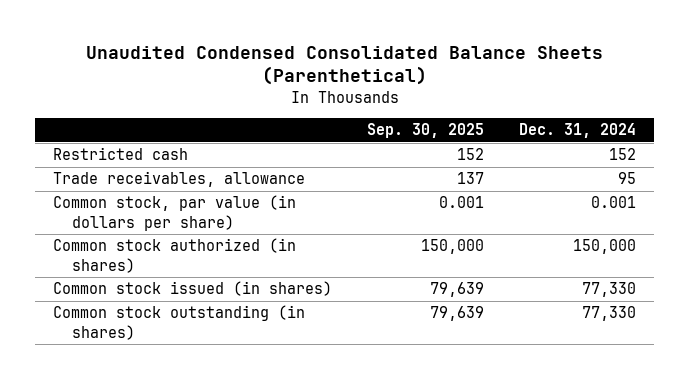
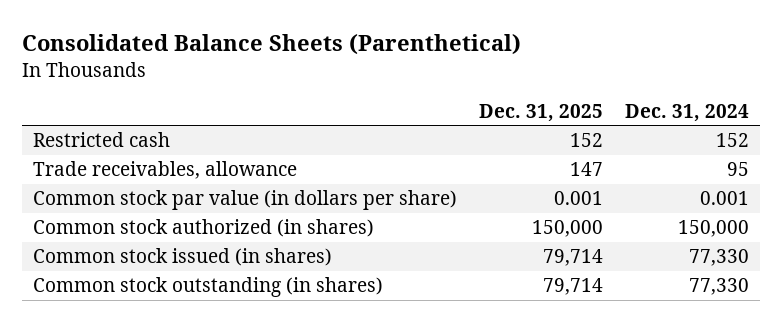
[85,45,603,86] Unaudited Condensed Consolidated Balance Sheets (Parenthetical) -> [21,34,521,56] Consolidated Balance Sheets (Parenthetical)
[367,123,485,139] Sep. 30, 2025 -> none
none -> [479,103,604,122] Dec. 31, 2025
[52,195,296,231] Common stock, par value (in dollars per share) -> [32,190,457,211] Common stock par value (in dollars per share)

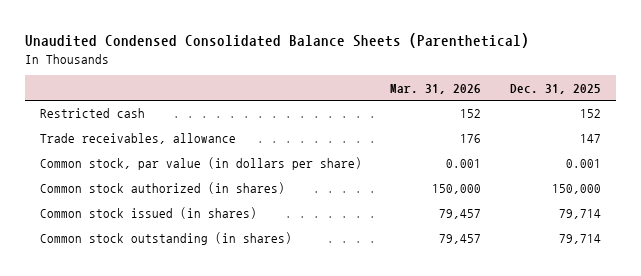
[21,34,521,56] Consolidated Balance Sheets (Parenthetical) -> [25,33,530,49] Unaudited Condensed Consolidated Balance Sheets (Parenthetical)
[625,103,750,122] Dec. 31, 2024 -> none
none -> [390,83,482,94] Mar. 31, 2026
[32,190,457,211] Common stock par value (in dollars per share) -> [39,157,362,171] Common stock, par value (in dollars per share)

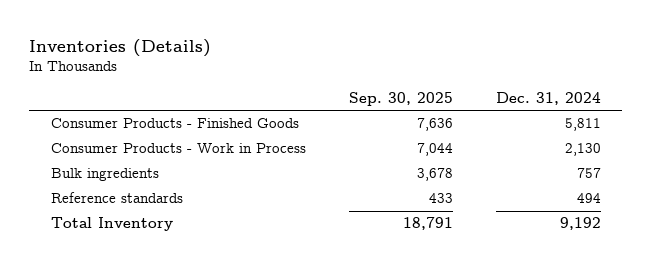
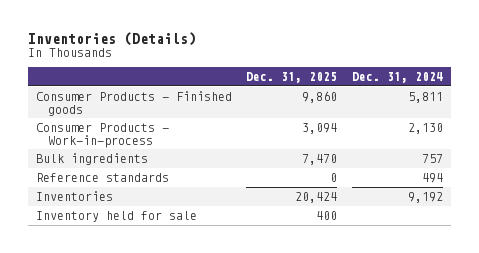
[348,91,453,106] Sep. 30, 2025 -> none
none -> [246,71,338,83] Dec. 31, 2025
[50,118,299,129] Consumer Products - Finished Goods -> [35,90,232,116] Consumer Products - Finished goods
[50,143,306,154] Consumer Products - Work in Process -> [35,122,169,148] Consumer Products - Work-in-process
[50,217,173,232] Total Inventory -> [35,190,113,201] Inventories
none -> [35,210,197,222] Inventory held for sale

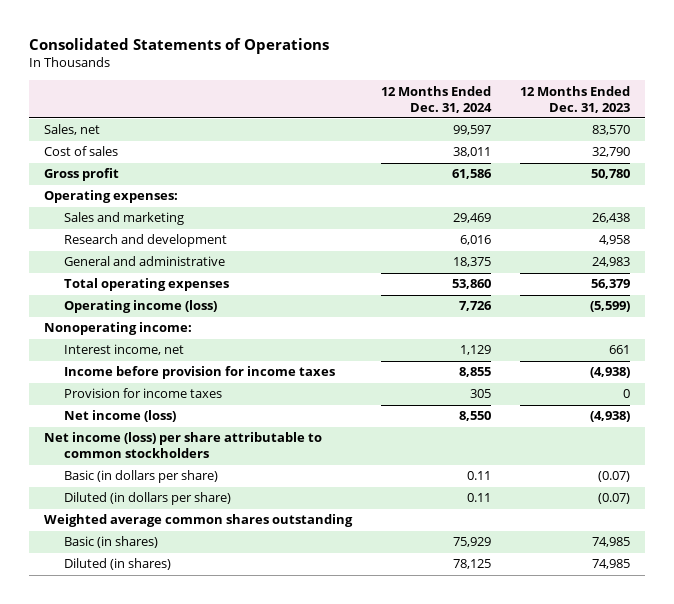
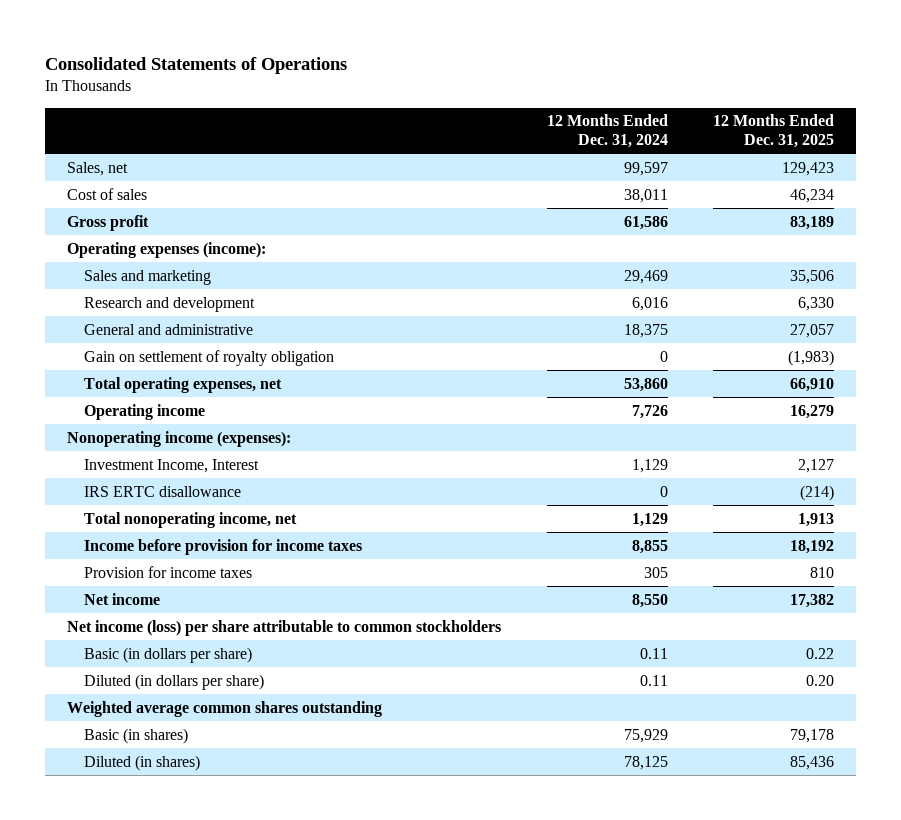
[520,85,631,113] 12 Months Ended Dec. 31, 2023 -> none
none -> [712,114,834,149] 12 Months Ended Dec. 31, 2025
[43,190,178,204] Operating expenses: -> [67,241,267,258] Operating expenses (income):
none -> [83,349,334,366] Gain on settlement of royalty obligation
[64,278,230,292] Total operating expenses -> [83,376,282,393] Total operating expenses, net
[64,300,218,314] Operating income (loss) -> [83,403,205,420] Operating income
[43,322,192,336] Nonoperating income: -> [67,430,292,447] Nonoperating income (expenses):
none -> [83,458,259,473] Investment Income, Interest
none -> [83,485,241,497] IRS ERTC disallowance
[64,344,185,356] Interest income, net -> [83,511,297,528] Total nonoperating income, net
[64,410,177,423] Net income (loss) -> [83,592,160,605] Net income

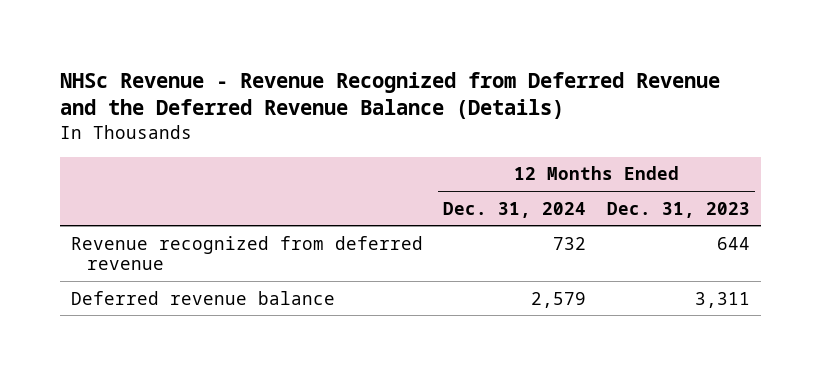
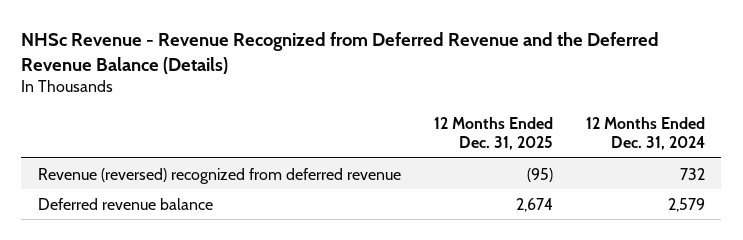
[607,201,751,218] Dec. 31, 2023 -> none
none -> [433,116,553,151] 12 Months Ended Dec. 31, 2025
[70,235,423,270] Revenue recognized from deferred revenue -> [37,167,401,184] Revenue (reversed) recognized from deferred revenue

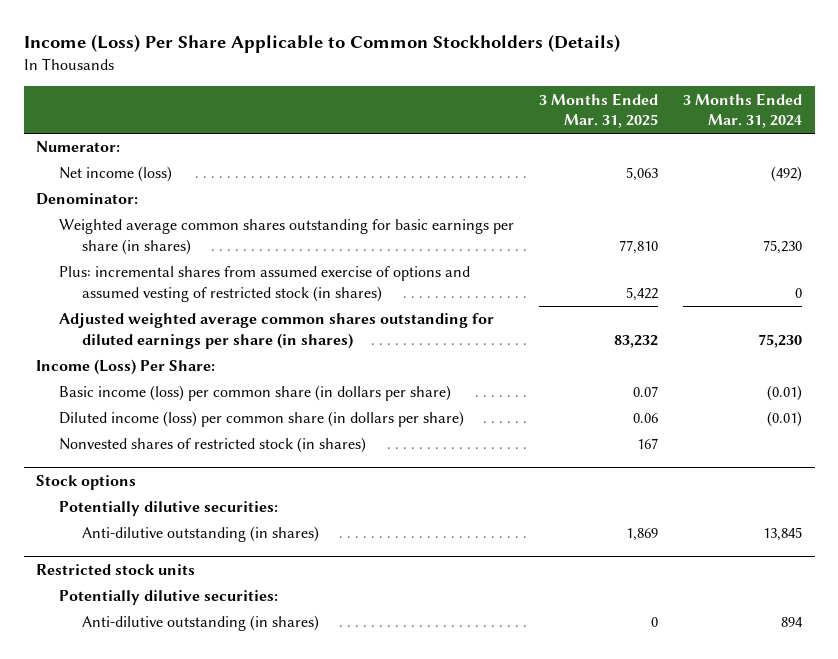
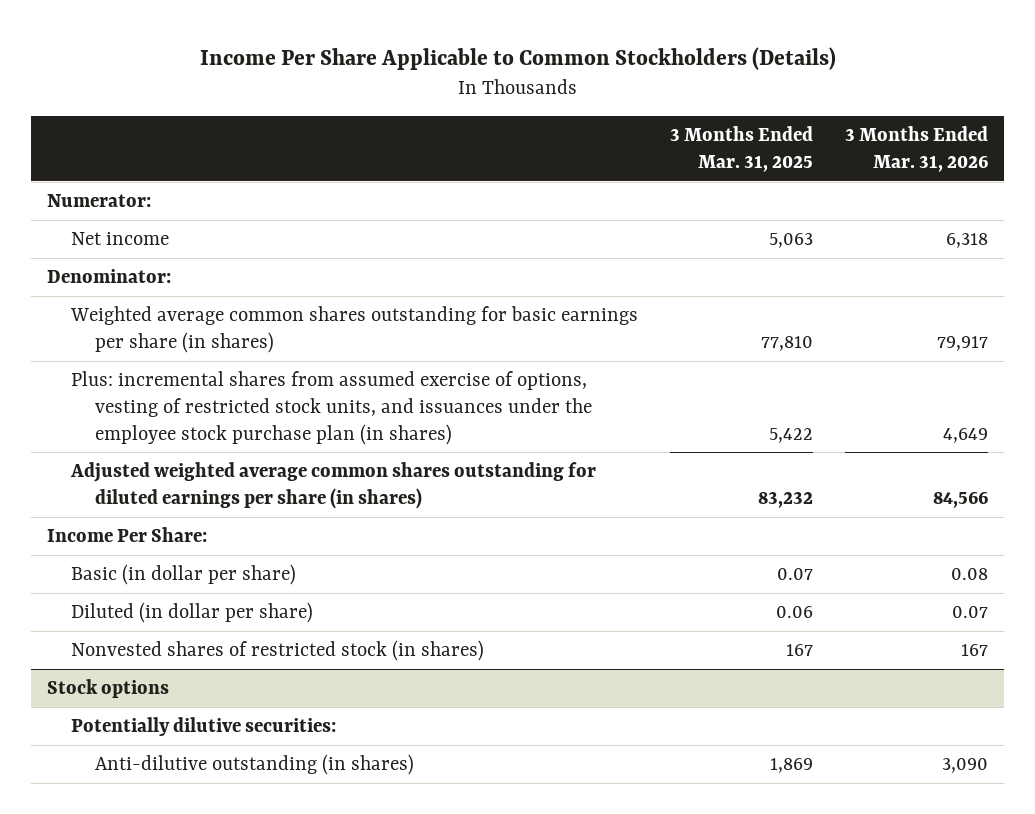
[23,34,620,54] Income (Loss) Per Share Applicable to Common Stockholders (Details) -> [199,46,836,70] Income Per Share Applicable to Common Stockholders (Details)
[683,92,803,129] 3 Months Ended Mar. 31, 2024 -> none
none -> [845,126,989,173] 3 Months Ended Mar. 31, 2026
[59,166,173,183] Net income (loss) -> [71,232,170,246] Net income
[59,266,471,302] Plus: incremental shares from assumed exercise of options and assumed vesting of restricted stock (in shares) -> [71,371,593,445] Plus: incremental shares from assumed exercise of options, vesting of restricted stock units, and issuances under the employee stock purchase plan (in shares)
[36,359,216,376] Income (Loss) Per Share: -> [46,527,207,543] Income Per Share:
[59,385,452,402] Basic income (loss) per common share (in dollars per share) -> [71,564,297,586] Basic (in dollar per share)
[59,411,465,428] Diluted income (loss) per common share (in dollars per share) -> [71,602,314,624] Diluted (in dollar per share)
[36,563,196,575] Restricted stock units -> none
[59,590,279,606] Potentially dilutive securities: -> none
[82,615,320,632] Anti-dilutive outstanding (in shares) -> none

